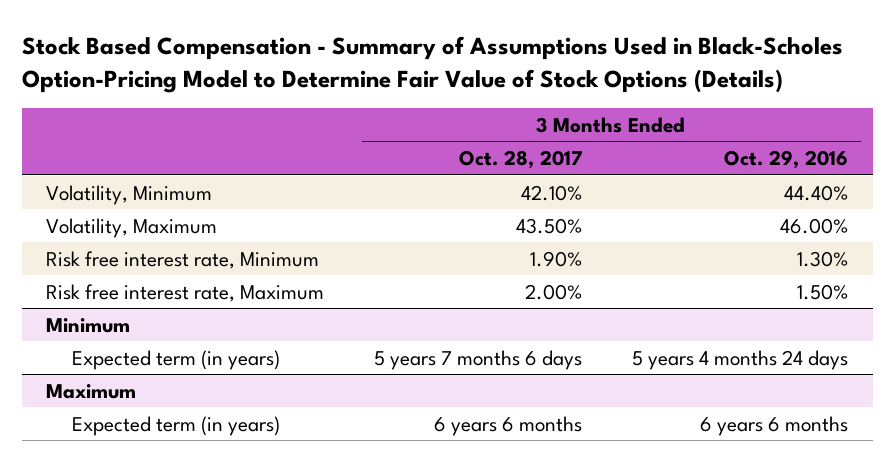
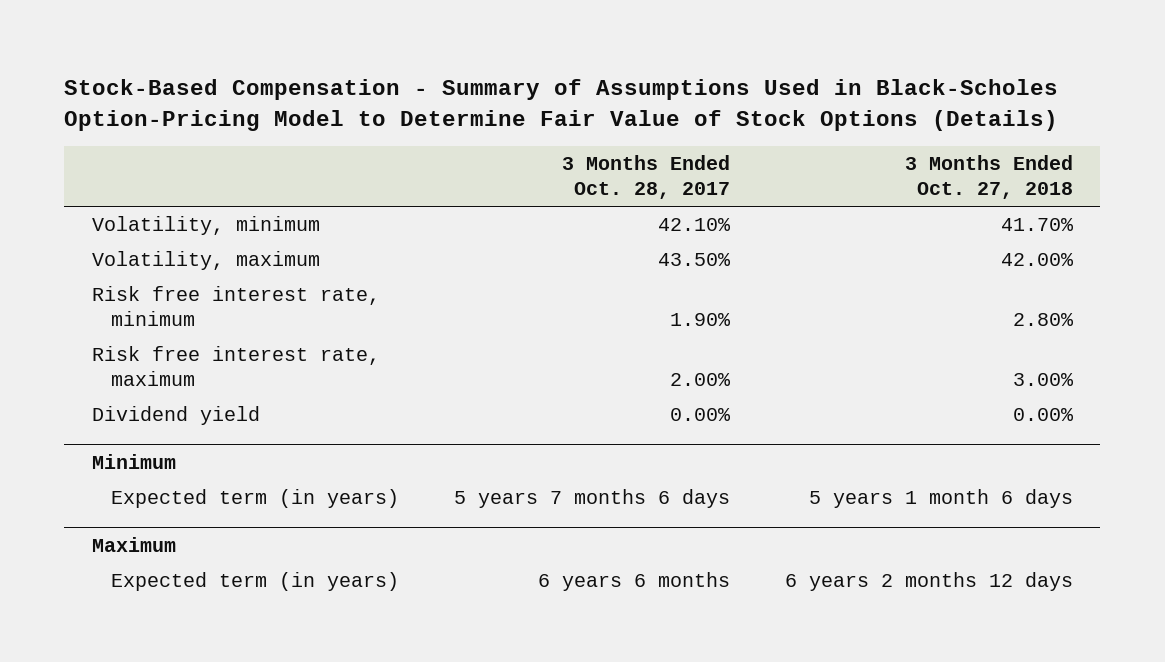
[21,36,843,94] Stock Based Compensation - Summary of Assumptions Used in Black-Scholes Option-Pricing Model to Determine Fair Value of Stock Options (Details) -> [64,79,1059,131] Stock-Based Compensation - Summary of Assumptions Used in Black-Scholes Option-Pricing Model to Determine Fair Value of Stock Options (Details)
[724,150,849,170] Oct. 29, 2016 -> none
none -> [904,154,1073,200] 3 Months Ended Oct. 27, 2018
[46,184,213,205] Volatility, Minimum -> [92,216,321,236] Volatility, minimum
[46,217,218,238] Volatility, Maximum -> [92,251,321,271] Volatility, maximum
[46,250,320,269] Risk free interest rate, Minimum -> [92,286,381,327] Risk free interest rate, minimum
[46,283,325,302] Risk free interest rate, Maximum -> [92,346,381,387] Risk free interest rate, maximum
none -> [92,406,261,426] Dividend yield

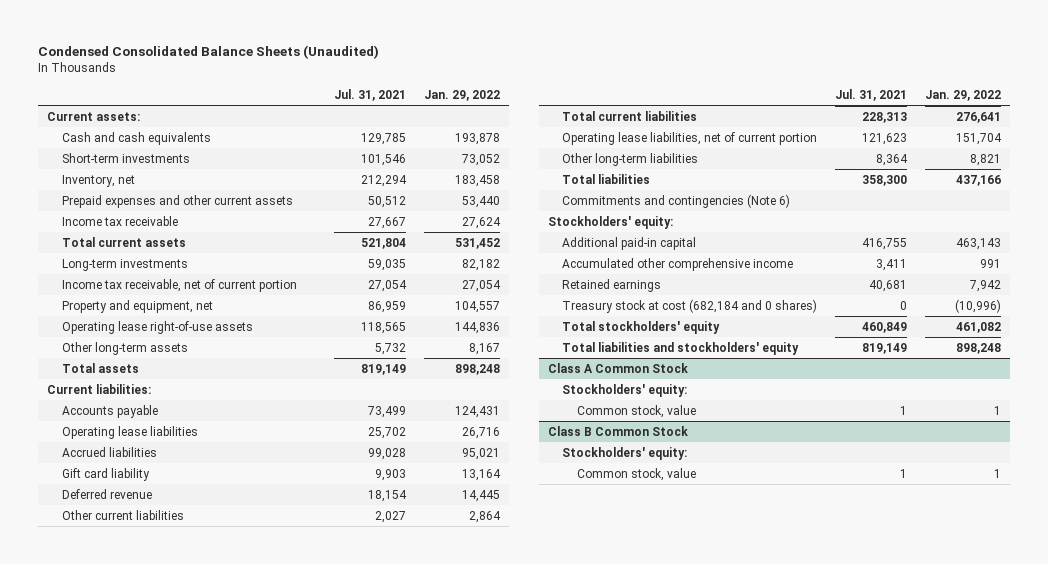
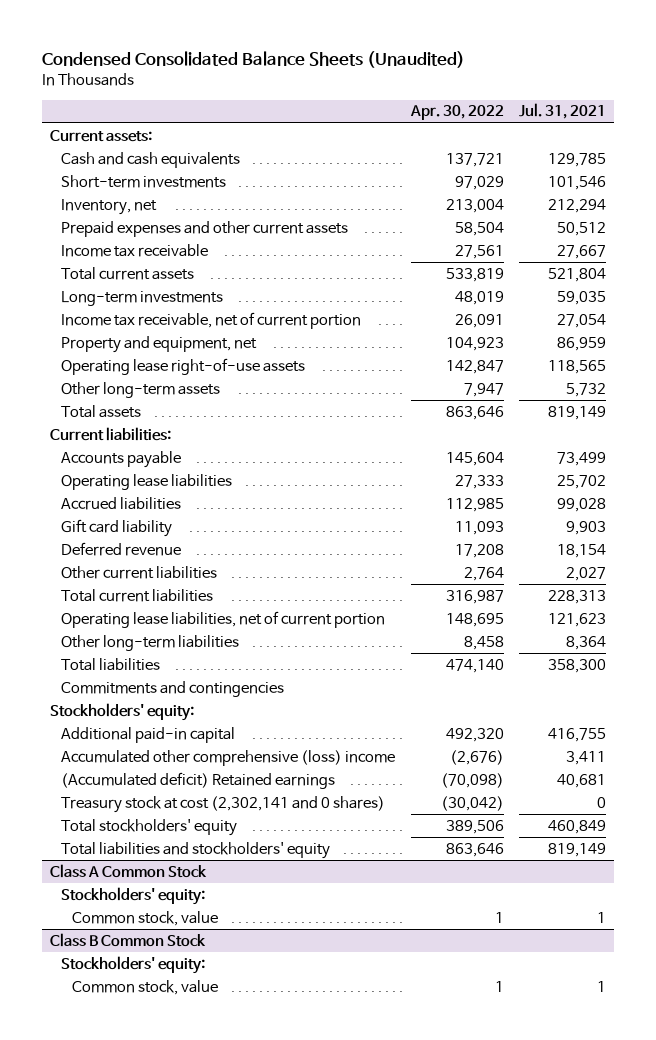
[424,89,501,101] Jan. 29, 2022 -> none
none -> [409,105,504,121] Apr. 30, 2022
[562,193,791,208] Commitments and contingencies (Note 6) -> [60,680,284,697] Commitments and contingencies
[562,257,794,271] Accumulated other comprehensive income -> [60,749,395,766] Accumulated other comprehensive (loss) income
[562,278,662,292] Retained earnings -> [60,771,335,789] (Accumulated deficit) Retained earnings
[562,298,818,313] Treasury stock at cost (682,184 and 0 shares) -> [60,795,385,813] Treasury stock at cost (2,302,141 and 0 shares)

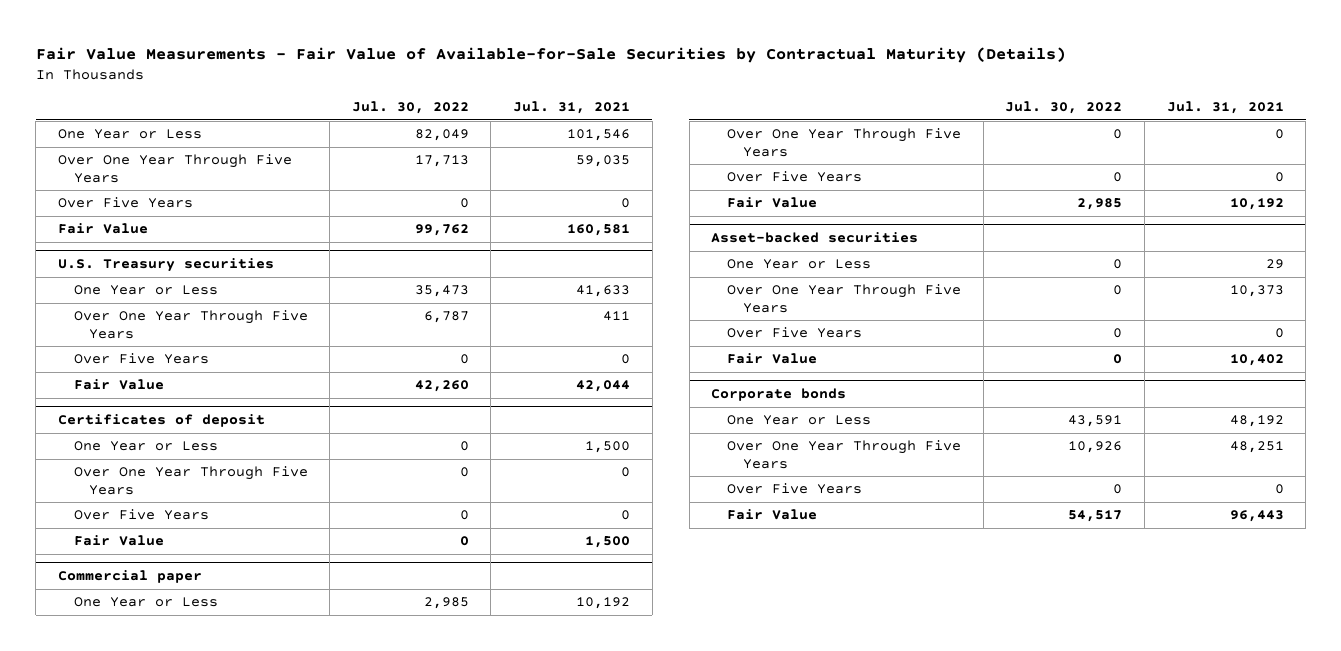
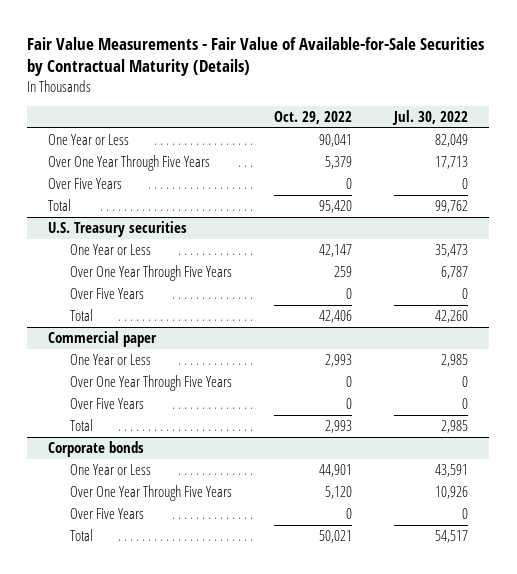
[513,101,631,115] Jul. 31, 2021 -> none
none -> [274,111,353,125] Oct. 29, 2022
[57,223,148,235] Fair Value -> [48,198,72,211] Total
[57,414,265,428] Certificates of deposit -> none
[73,441,218,452] One Year or Less -> none
[73,466,308,495] Over One Year Through Five Years -> none
[73,509,209,521] Over Five Years -> none
[73,535,164,547] Fair Value -> none
[73,379,164,391] Fair Value -> [69,308,93,321] Total
[711,232,919,244] Asset-backed securities -> none
[727,259,872,270] One Year or Less -> none
[727,284,962,313] Over One Year Through Five Years -> none
[727,327,863,339] Over Five Years -> none
[727,353,818,365] Fair Value -> none
[727,197,818,209] Fair Value -> [69,418,93,431] Total
[727,509,818,521] Fair Value -> [69,528,93,541] Total

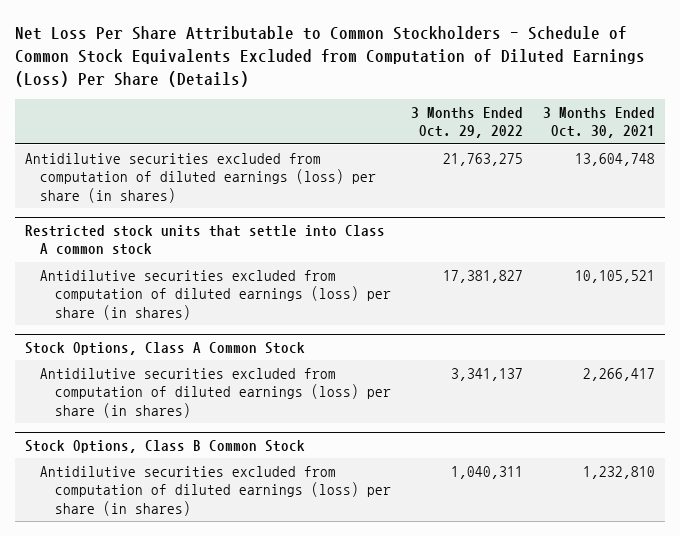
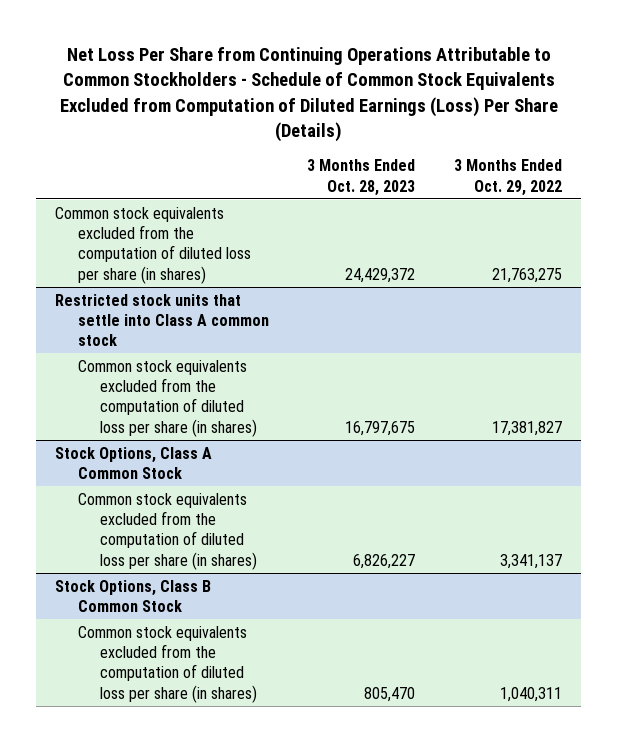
[15,26,646,88] Net Loss Per Share Attributable to Common Stockholders - Schedule of Common Stock Equivalents Excluded from Computation of Diluted Earnings (Loss) Per Share (Details) -> [59,47,558,142] Net Loss Per Share from Continuing Operations Attributable to Common Stockholders - Schedule of Common Stock Equivalents Excluded from Computation of Diluted Earnings (Loss) Per Share (Details)
[542,107,655,139] 3 Months Ended Oct. 30, 2021 -> none
none -> [307,159,416,196] 3 Months Ended Oct. 28, 2023
[25,152,376,203] Antidilutive securities excluded from computation of diluted earnings (loss) per share (in shares) -> [55,206,251,284] Common stock equivalents excluded from the computation of diluted loss per share (in shares)
[39,269,391,320] Antidilutive securities excluded from computation of diluted earnings (loss) per share (in shares) -> [77,359,257,437] Common stock equivalents excluded from the computation of diluted loss per share (in shares)
[39,367,391,418] Antidilutive securities excluded from computation of diluted earnings (loss) per share (in shares) -> [77,492,257,570] Common stock equivalents excluded from the computation of diluted loss per share (in shares)
[39,465,391,516] Antidilutive securities excluded from computation of diluted earnings (loss) per share (in shares) -> [77,625,257,703] Common stock equivalents excluded from the computation of diluted loss per share (in shares)

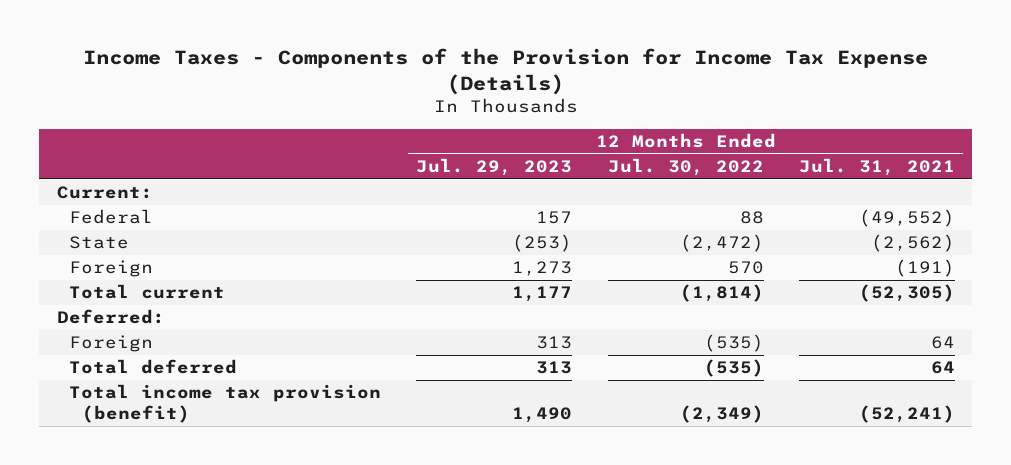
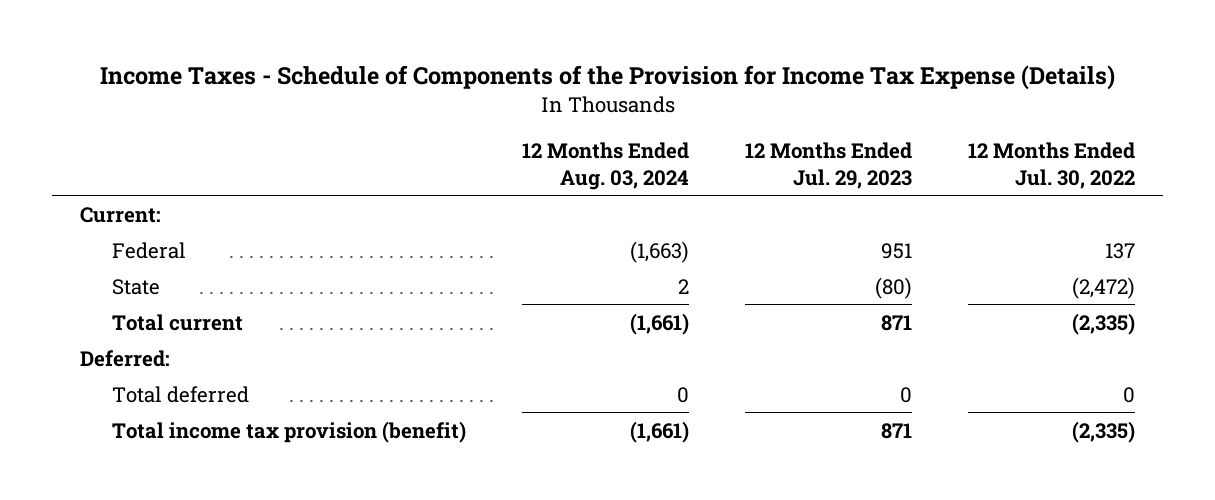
[82,48,928,95] Income Taxes - Components of the Provision for Income Tax Expense (Details) -> [99,65,1115,91] Income Taxes - Schedule of Components of the Provision for Income Tax Expense (Details)
[798,158,955,177] Jul. 31, 2021 -> none
none -> [522,142,690,190] 12 Months Ended Aug. 03, 2024
[69,260,154,278] Foreign -> none
[536,211,573,225] 157 -> [881,242,913,259] 951
[739,211,764,225] 88 -> [1105,242,1136,259] 137
[512,234,573,253] (253) -> [875,276,913,299] (80)
[512,286,573,303] 1,177 -> [881,314,913,331] 871
[679,284,764,303] (1,814) -> [1072,312,1136,335] (2,335)
[69,335,154,353] Foreign -> none
[536,361,573,375] 313 -> [900,386,913,403] 0
[703,359,764,378] (535) -> [1123,386,1136,403] 0
[512,407,573,424] 1,490 -> [881,422,913,439] 871
[679,405,764,424] (2,349) -> [1072,420,1136,443] (2,335)

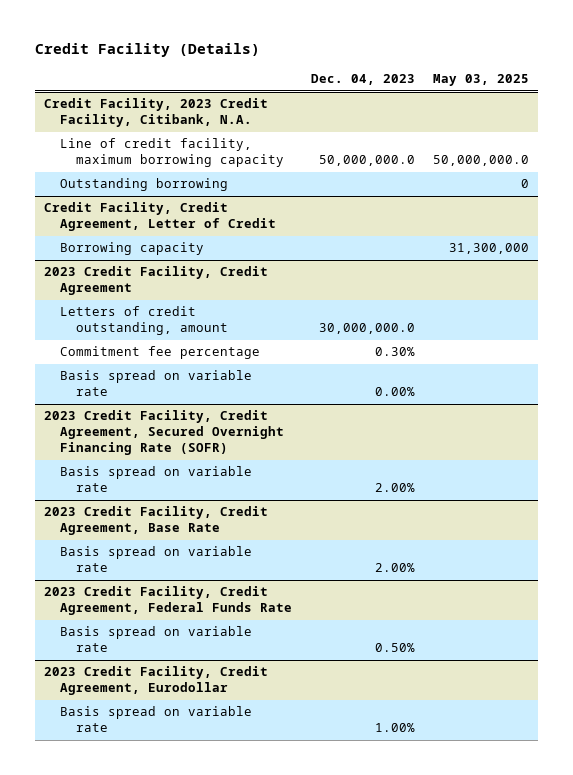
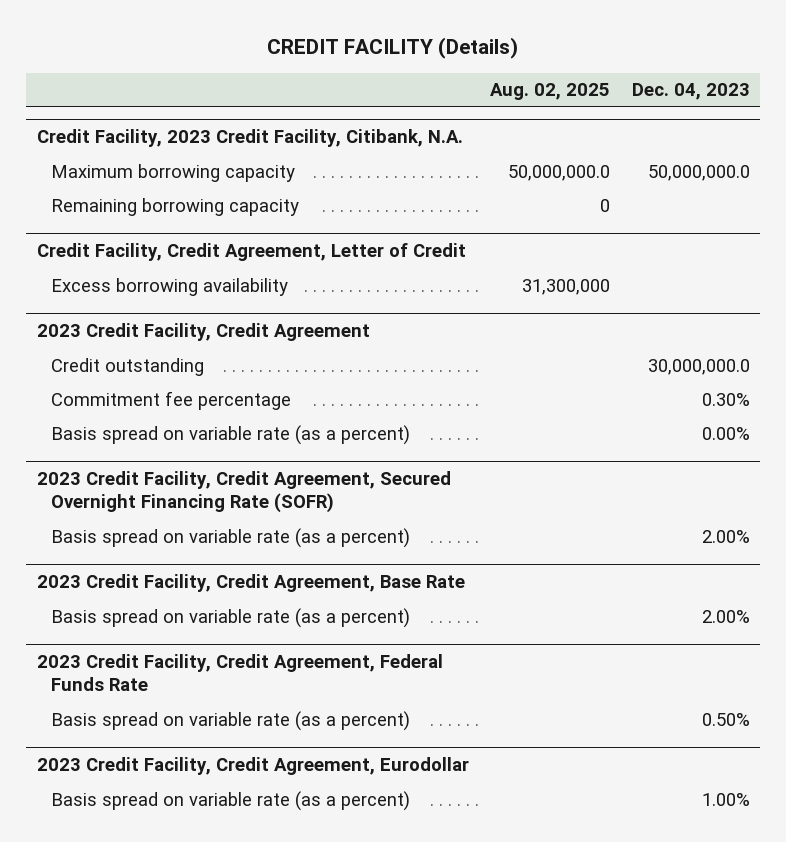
[35,43,261,58] Credit Facility (Details) -> [267,37,519,60] CREDIT FACILITY (Details)
[433,74,530,87] May 03, 2025 -> none
none -> [490,83,611,101] Aug. 02, 2025
[60,138,285,168] Line of credit facility, maximum borrowing capacity -> [50,163,295,182] Maximum borrowing capacity
[60,178,229,192] Outstanding borrowing -> [50,197,299,216] Remaining borrowing capacity
[60,242,205,256] Borrowing capacity -> [50,277,288,296] Excess borrowing availability
[60,306,229,336] Letters of credit outstanding, amount -> [50,357,204,376] Credit outstanding
[60,370,253,397] Basis spread on variable rate -> [50,424,410,445] Basis spread on variable rate (as a percent)
[60,466,253,493] Basis spread on variable rate -> [50,527,410,548] Basis spread on variable rate (as a percent)
[60,546,253,573] Basis spread on variable rate -> [50,607,410,628] Basis spread on variable rate (as a percent)
[60,626,253,653] Basis spread on variable rate -> [50,710,410,731] Basis spread on variable rate (as a percent)
[60,706,253,733] Basis spread on variable rate -> [50,790,410,811] Basis spread on variable rate (as a percent)

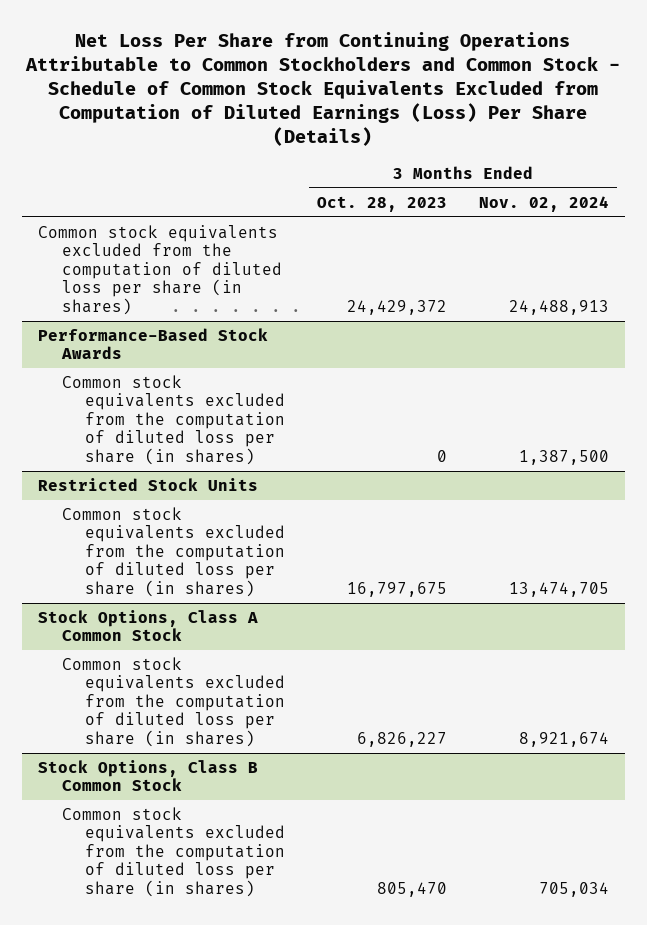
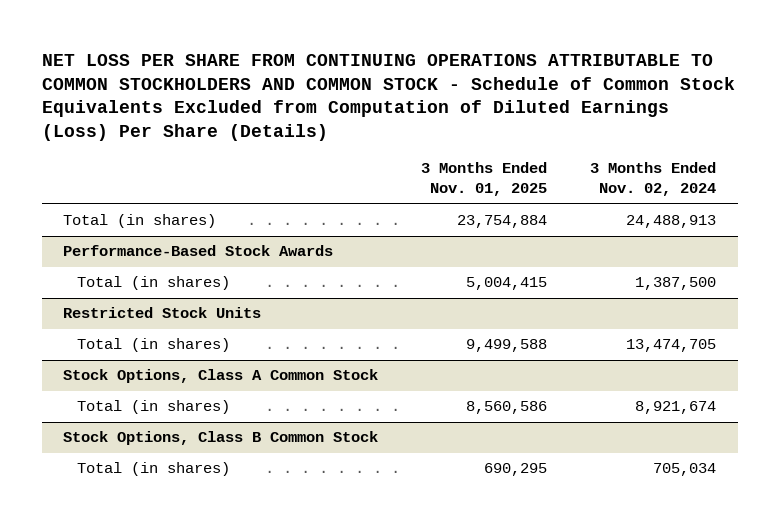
[25,31,621,147] Net Loss Per Share from Continuing Operations Attributable to Common Stockholders and Common Stock - Schedule of Common Stock Equivalents Excluded from Computation of Diluted Earnings (Loss) Per Share (Details) -> [41,53,735,142] NET LOSS PER SHARE FROM CONTINUING OPERATIONS ATTRIBUTABLE TO COMMON STOCKHOLDERS AND COMMON STOCK - Schedule of Common Stock Equivalents Excluded from Computation of Diluted Earnings (Loss) Per Share (Details)
[317,195,448,212] Oct. 28, 2023 -> none
none -> [421,162,548,197] 3 Months Ended Nov. 01, 2025
[38,224,282,315] Common stock equivalents excluded from the computation of diluted loss per share (in shares) -> [63,214,217,229] Total (in shares)
[61,374,286,465] Common stock equivalents excluded from the computation of diluted loss per share (in shares) -> [76,276,230,291] Total (in shares)
[61,506,286,597] Common stock equivalents excluded from the computation of diluted loss per share (in shares) -> [76,338,230,353] Total (in shares)
[61,656,286,747] Common stock equivalents excluded from the computation of diluted loss per share (in shares) -> [76,400,230,415] Total (in shares)
[61,806,286,897] Common stock equivalents excluded from the computation of diluted loss per share (in shares) -> [76,462,230,477] Total (in shares)

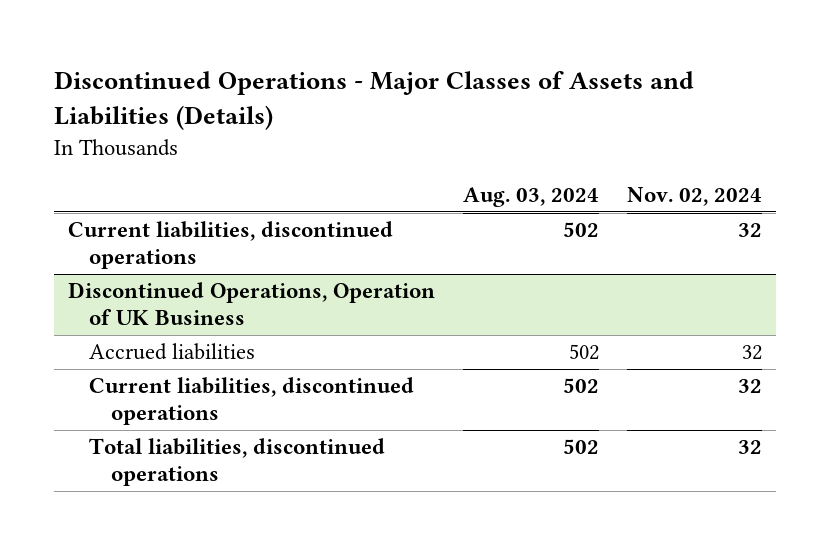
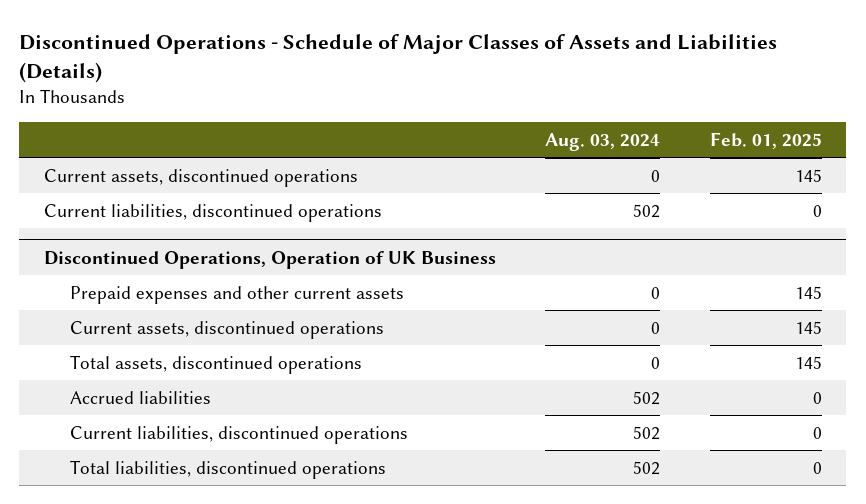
[53,71,694,131] Discontinued Operations - Major Classes of Assets and Liabilities (Details) -> [19,33,778,83] Discontinued Operations - Schedule of Major Classes of Assets and Liabilities (Details)
[627,186,763,206] Nov. 02, 2024 -> none
none -> [709,131,822,149] Feb. 01, 2025
none -> [43,168,358,187] Current assets, discontinued operations
none -> [69,285,404,304] Prepaid expenses and other current assets
none -> [69,320,384,339] Current assets, discontinued operations
none -> [69,354,362,374] Total assets, discontinued operations

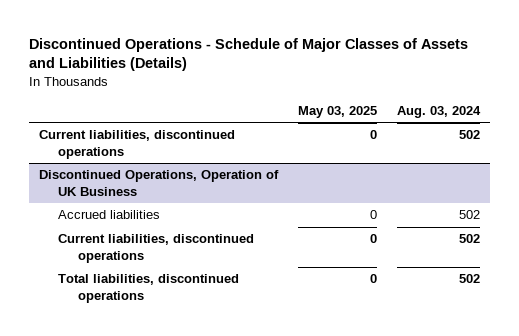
[709,131,822,149] Feb. 01, 2025 -> none
none -> [297,105,377,118] May 03, 2025
[43,168,358,187] Current assets, discontinued operations -> none
[69,285,404,304] Prepaid expenses and other current assets -> none
[69,320,384,339] Current assets, discontinued operations -> none
[69,354,362,374] Total assets, discontinued operations -> none

